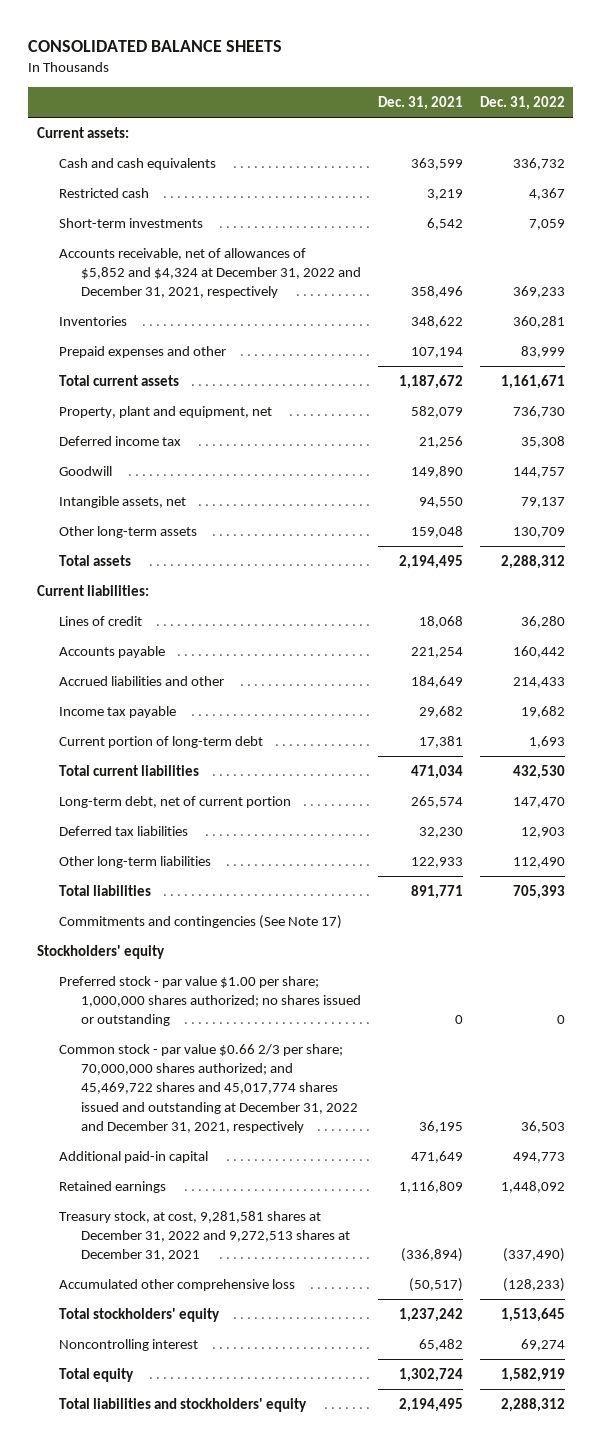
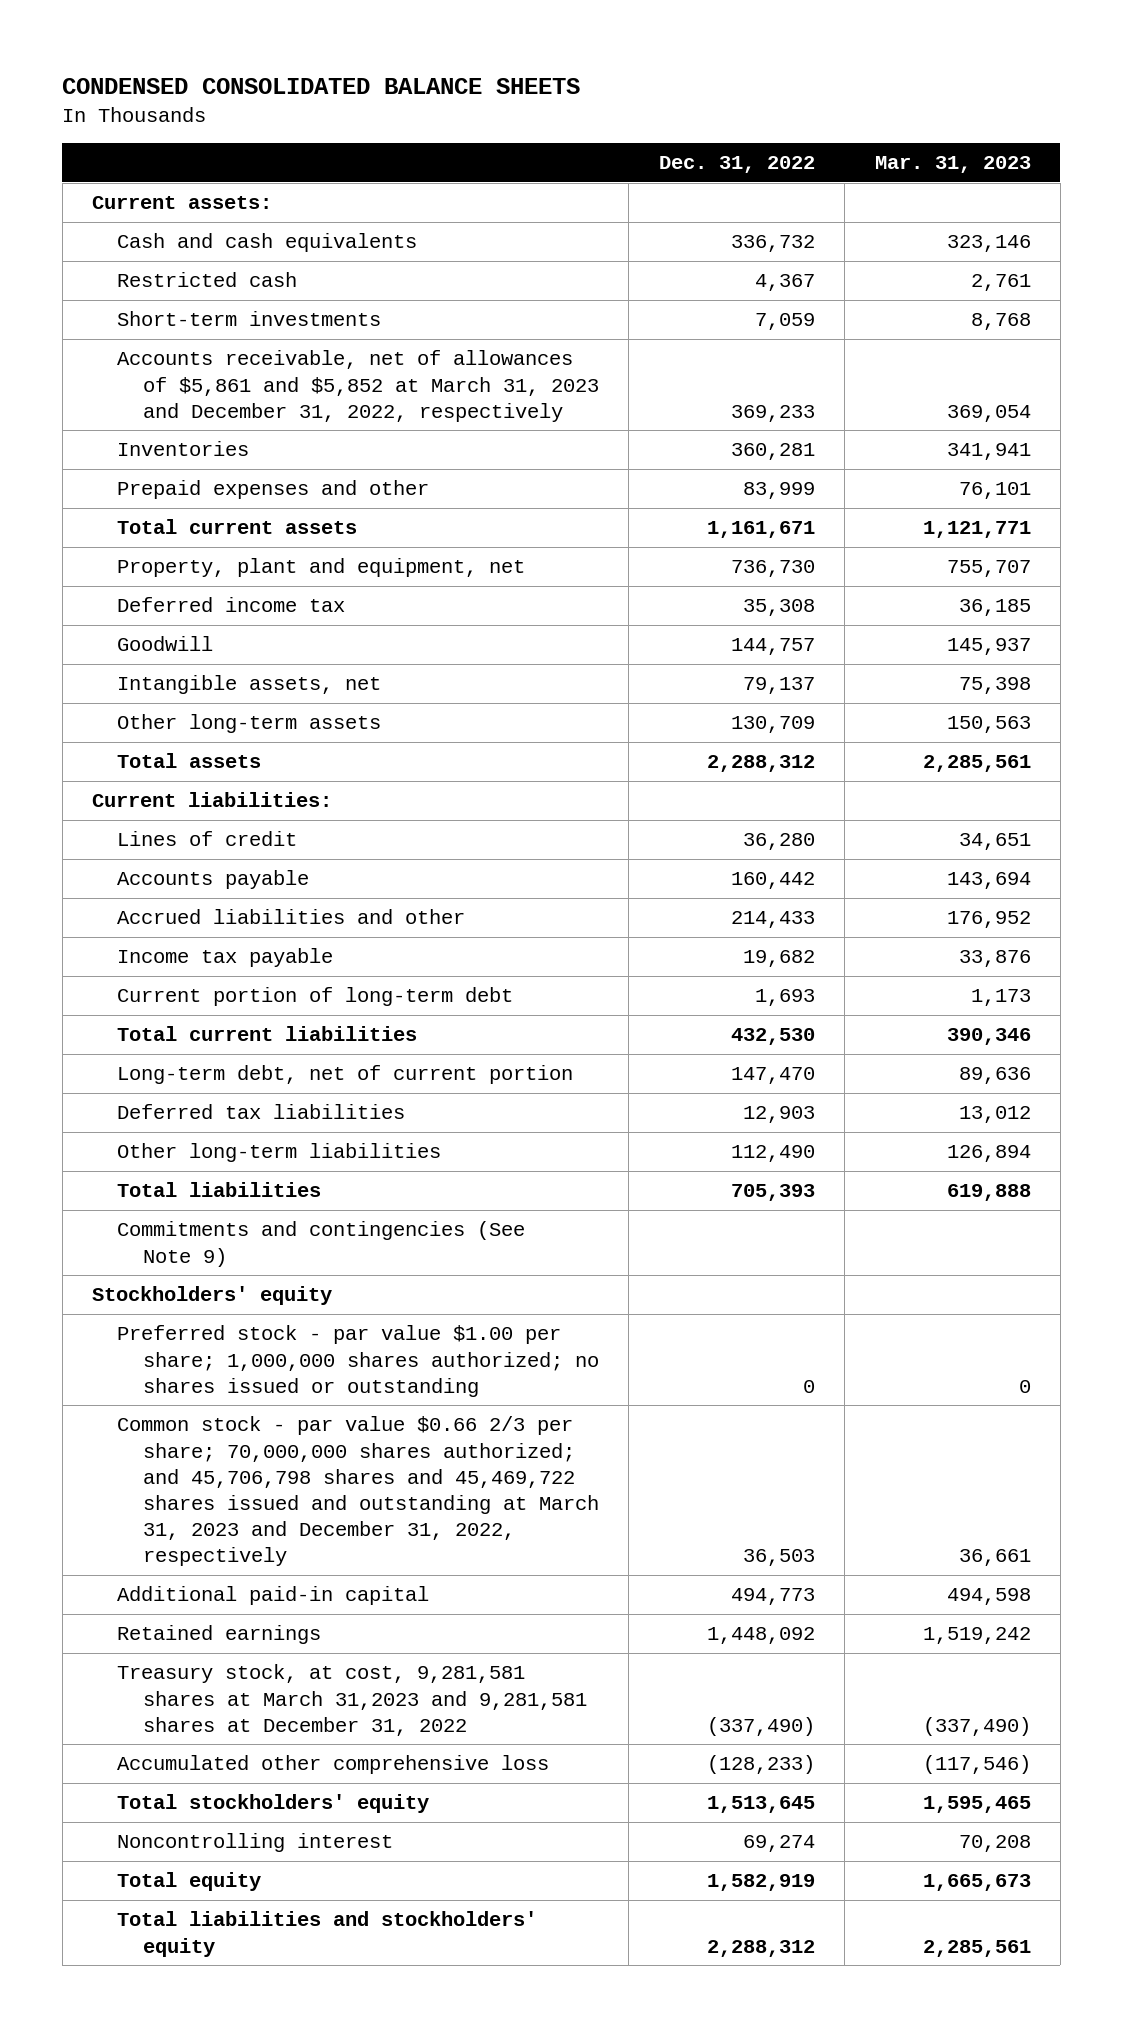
[28,39,283,52] CONSOLIDATED BALANCE SHEETS -> [62,78,581,95] CONDENSED CONSOLIDATED BALANCE SHEETS
[378,96,464,111] Dec. 31, 2021 -> none
none -> [874,156,1031,174] Mar. 31, 2023
[58,247,362,299] Accounts receivable, net of allowances of $5,852 and $4,324 at December 31, 2022 and December 31, 2021, respectively -> [117,350,599,422] Accounts receivable, net of allowances of $5,861 and $5,852 at March 31, 2023 and December 31, 2022, respectively
[58,914,342,929] Commitments and contingencies (See Note 17) -> [117,1221,526,1267] Commitments and contingencies (See Note 9)
[58,1043,359,1133] Common stock - par value $0.66 2/3 per share; 70,000,000 shares authorized; and 45,469,722 shares and 45,017,774 shares issued and outstanding at December 31, 2022 and December 31, 2021, respectively -> [117,1416,599,1567] Common stock - par value $0.66 2/3 per share; 70,000,000 shares authorized; and 45,706,798 shares and 45,469,722 shares issued and outstanding at March 31, 2023 and December 31, 2022, respectively
[58,1210,351,1262] Treasury stock, at cost, 9,281,581 shares at December 31, 2022 and 9,272,513 shares at December 31, 2021 -> [117,1664,587,1736] Treasury stock, at cost, 9,281,581 shares at March 31,2023 and 9,281,581 shares at December 31, 2022

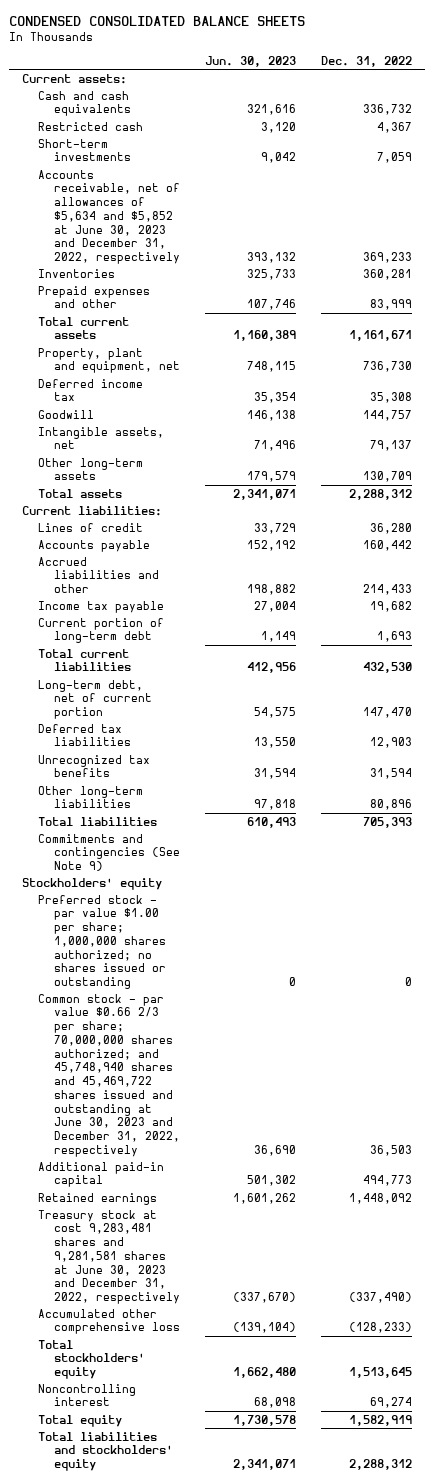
[874,156,1031,174] Mar. 31, 2023 -> none
none -> [205,55,297,67] Jun. 30, 2023
[117,350,599,422] Accounts receivable, net of allowances of $5,861 and $5,852 at March 31, 2023 and December 31, 2022, respectively -> [38,169,181,265] Accounts receivable, net of allowances of $5,634 and $5,852 at June 30, 2023 and December 31, 2022, respectively
none -> [38,754,151,778] Unrecognized tax benefits
[730,1145,815,1163] 112,490 -> [370,799,413,811] 80,896
[117,1416,599,1567] Common stock - par value $0.66 2/3 per share; 70,000,000 shares authorized; and 45,706,798 shares and 45,469,722 shares issued and outstanding at March 31, 2023 and December 31, 2022, respectively -> [38,993,181,1157] Common stock - par value $0.66 2/3 per share; 70,000,000 shares authorized; and 45,748,940 shares and 45,469,722 shares issued and outstanding at June 30, 2023 and December 31, 2022, respectively
[117,1664,587,1736] Treasury stock, at cost, 9,281,581 shares at March 31,2023 and 9,281,581 shares at December 31, 2022 -> [38,1209,181,1305] Treasury stock at cost 9,283,481 shares and 9,281,581 shares at June 30, 2023 and December 31, 2022, respectively

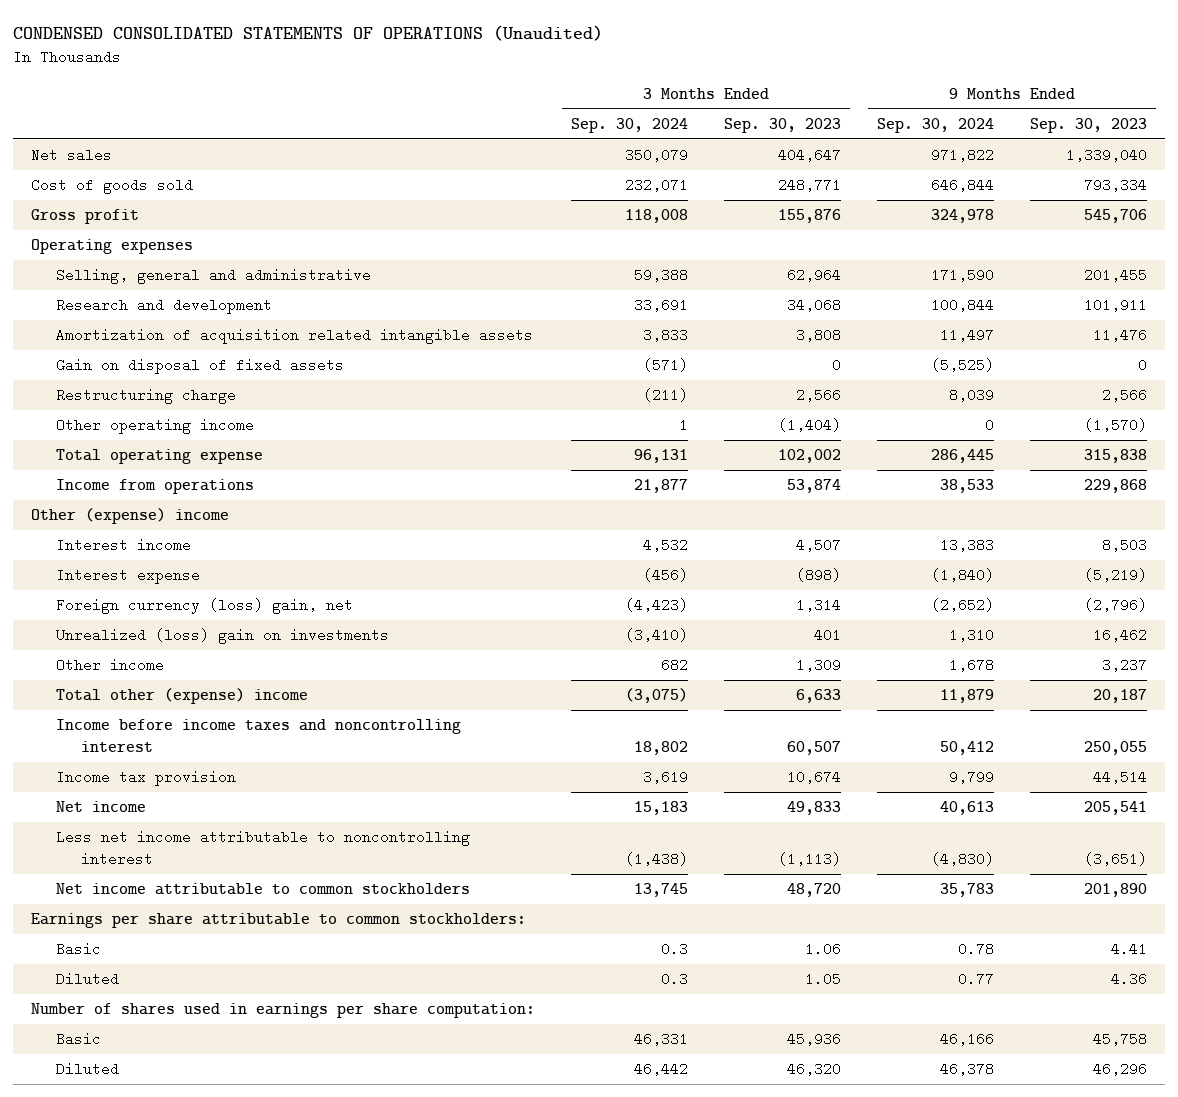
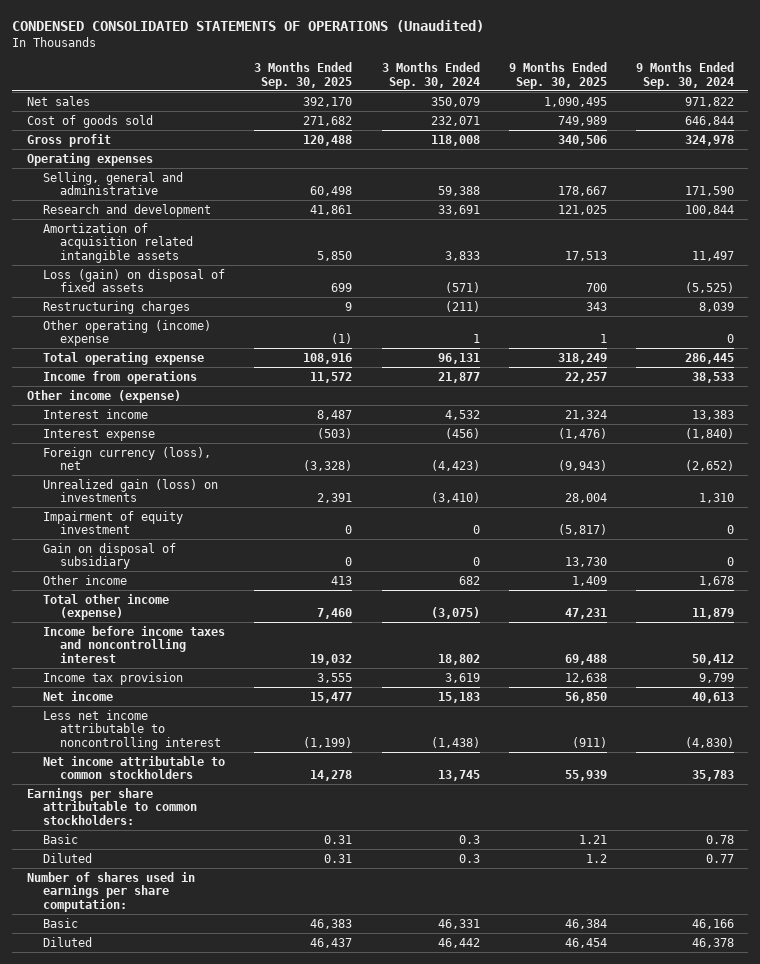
[724,117,842,133] Sep. 30, 2023 -> none
[1029,117,1147,133] Sep. 30, 2023 -> none
none -> [254,62,353,89] 3 Months Ended Sep. 30, 2025
none -> [508,62,607,89] 9 Months Ended Sep. 30, 2025
[56,358,345,375] Gain on disposal of fixed assets -> [43,268,226,293] Loss (gain) on disposal of fixed assets
[56,388,237,405] Restructuring charge -> [43,300,191,314] Restructuring charges
[56,418,255,435] Other operating income -> [43,319,212,347] Other operating (income) expense
[31,508,230,525] Other (expense) income -> [26,389,181,403] Other income (expense)
[56,598,354,615] Foreign currency (loss) gain, net -> [43,446,212,471] Foreign currency (loss), net
[56,628,390,645] Unrealized (loss) gain on investments -> [43,478,219,503] Unrealized gain (loss) on investments
none -> [43,510,184,535] Impairment of equity investment
none -> [43,542,177,570] Gain on disposal of subsidiary
[56,688,309,705] Total other (expense) income -> [43,593,170,621] Total other income (expense)

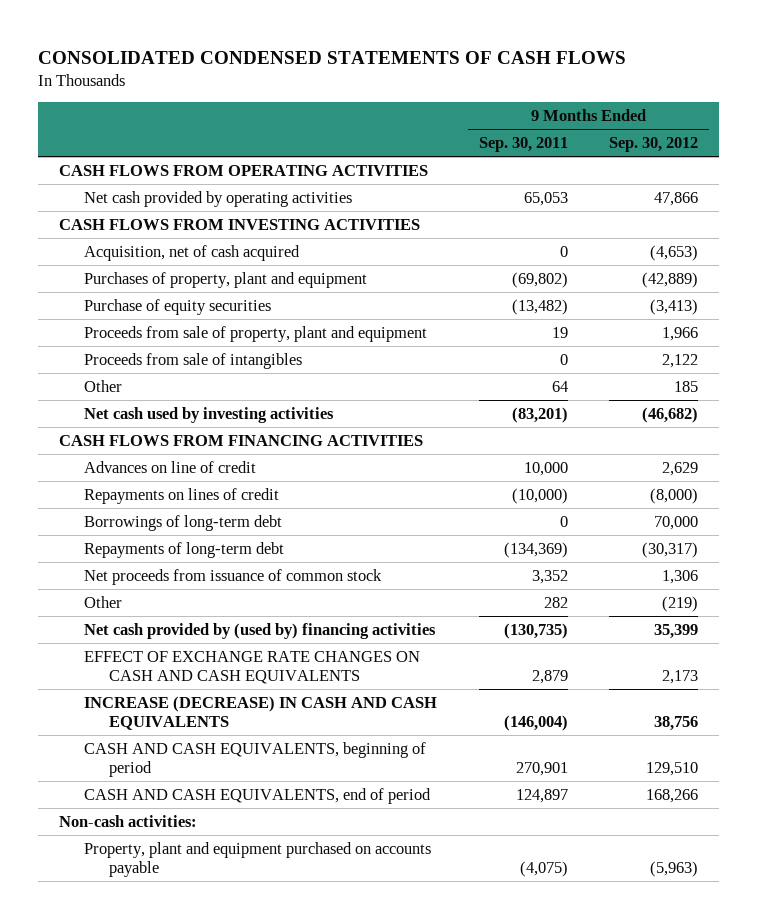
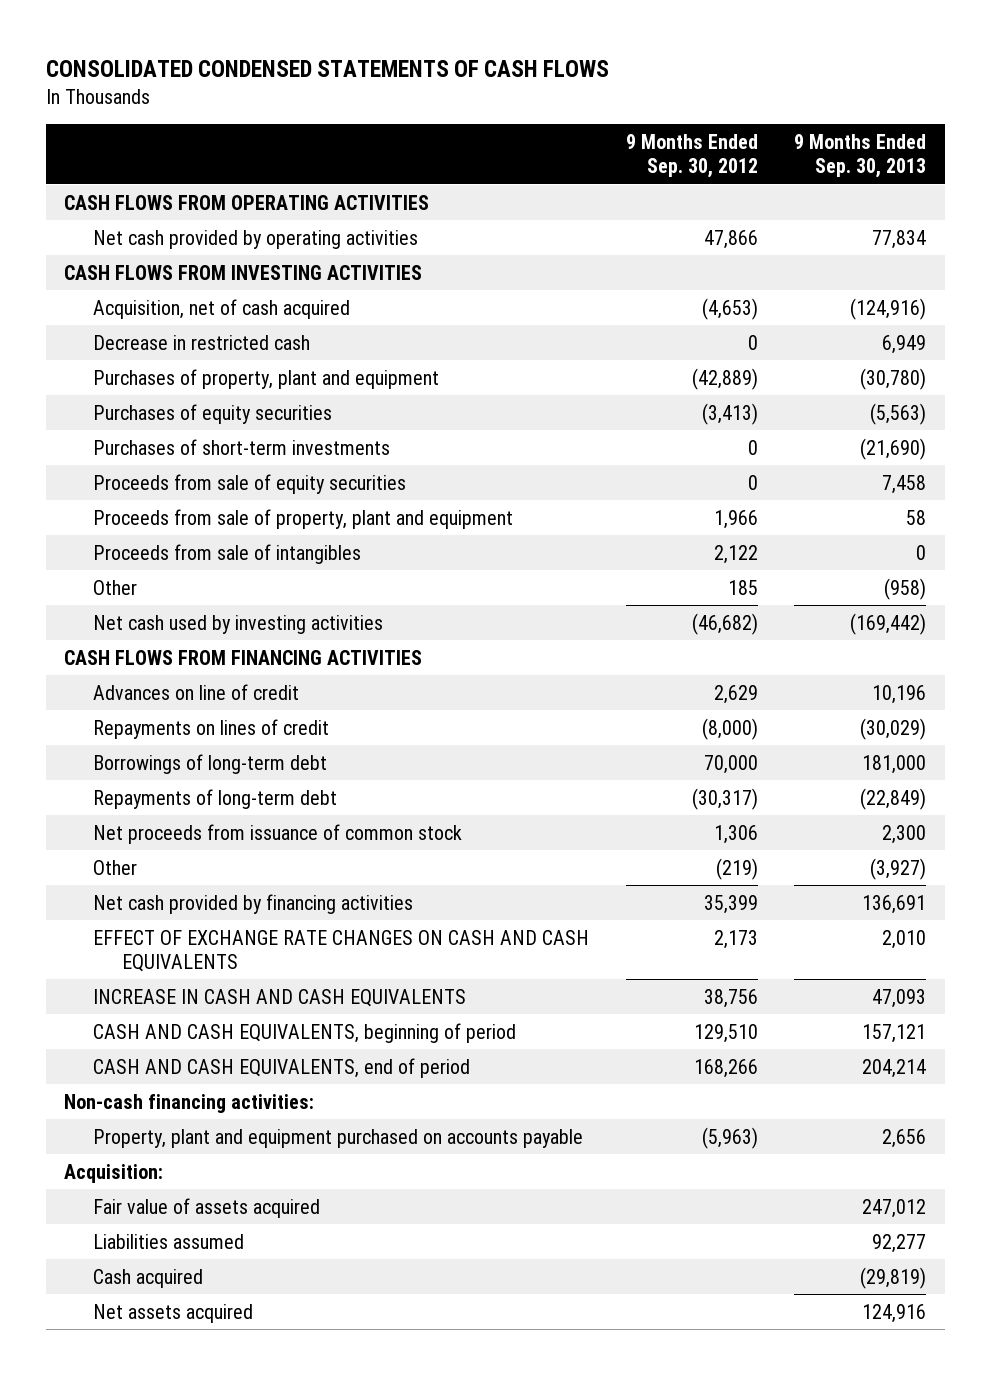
[478,136,568,152] Sep. 30, 2011 -> none
none -> [794,134,927,179] 9 Months Ended Sep. 30, 2013
none -> [92,334,310,350] Decrease in restricted cash
[83,298,271,315] Purchase of equity securities -> [92,403,332,424] Purchases of equity securities
none -> [92,438,390,455] Purchases of short-term investments
none -> [92,473,406,494] Proceeds from sale of equity securities
[83,622,436,639] Net cash provided by (used by) financing activities -> [92,893,413,914] Net cash provided by financing activities
[83,695,437,730] INCREASE (DECREASE) IN CASH AND CASH EQUIVALENTS -> [92,988,466,1007] INCREASE IN CASH AND CASH EQUIVALENTS
[59,814,198,827] Non-cash activities: -> [64,1093,315,1113] Non-cash financing activities:
none -> [64,1163,164,1183] Acquisition:
none -> [92,1197,320,1218] Fair value of assets acquired
none -> [92,1233,244,1249] Liabilities assumed
none -> [92,1268,203,1288] Cash acquired
none -> [92,1303,253,1323] Net assets acquired

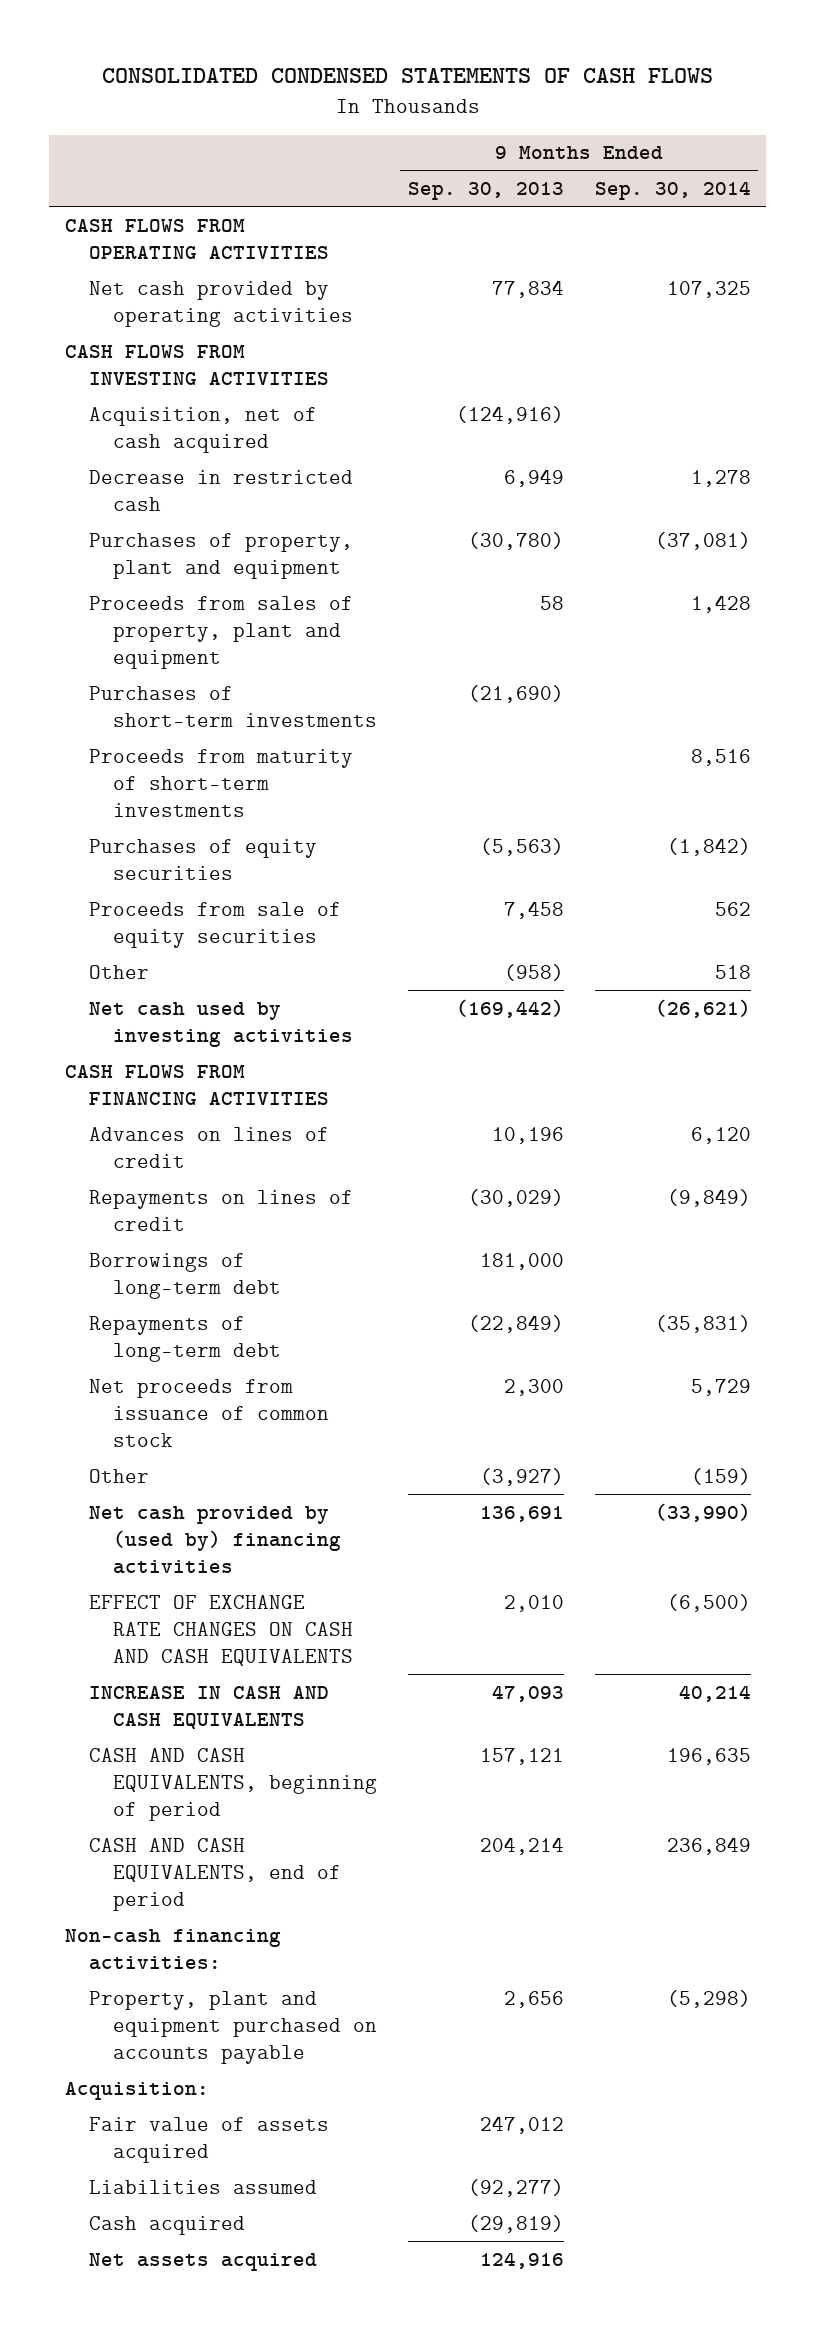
[625,134,758,179] 9 Months Ended Sep. 30, 2012 -> none
none -> [594,181,751,201] Sep. 30, 2014
none -> [88,595,353,670] Proceeds from sales of property, plant and equipment
none -> [88,748,353,818] Proceeds from maturity of short-term investments
[92,403,332,424] Purchases of equity securities -> [88,838,317,880] Purchases of equity securities
[92,508,513,529] Proceeds from sale of property, plant and equipment -> none
[92,543,361,564] Proceeds from sale of intangibles -> none
[92,683,299,700] Advances on line of credit -> [88,1126,329,1168] Advances on lines of credit
[92,893,413,914] Net cash provided by financing activities -> [88,1505,341,1575] Net cash provided by (used by) financing activities
[872,1233,927,1253] 92,277 -> [467,2178,564,2197] (92,277)

